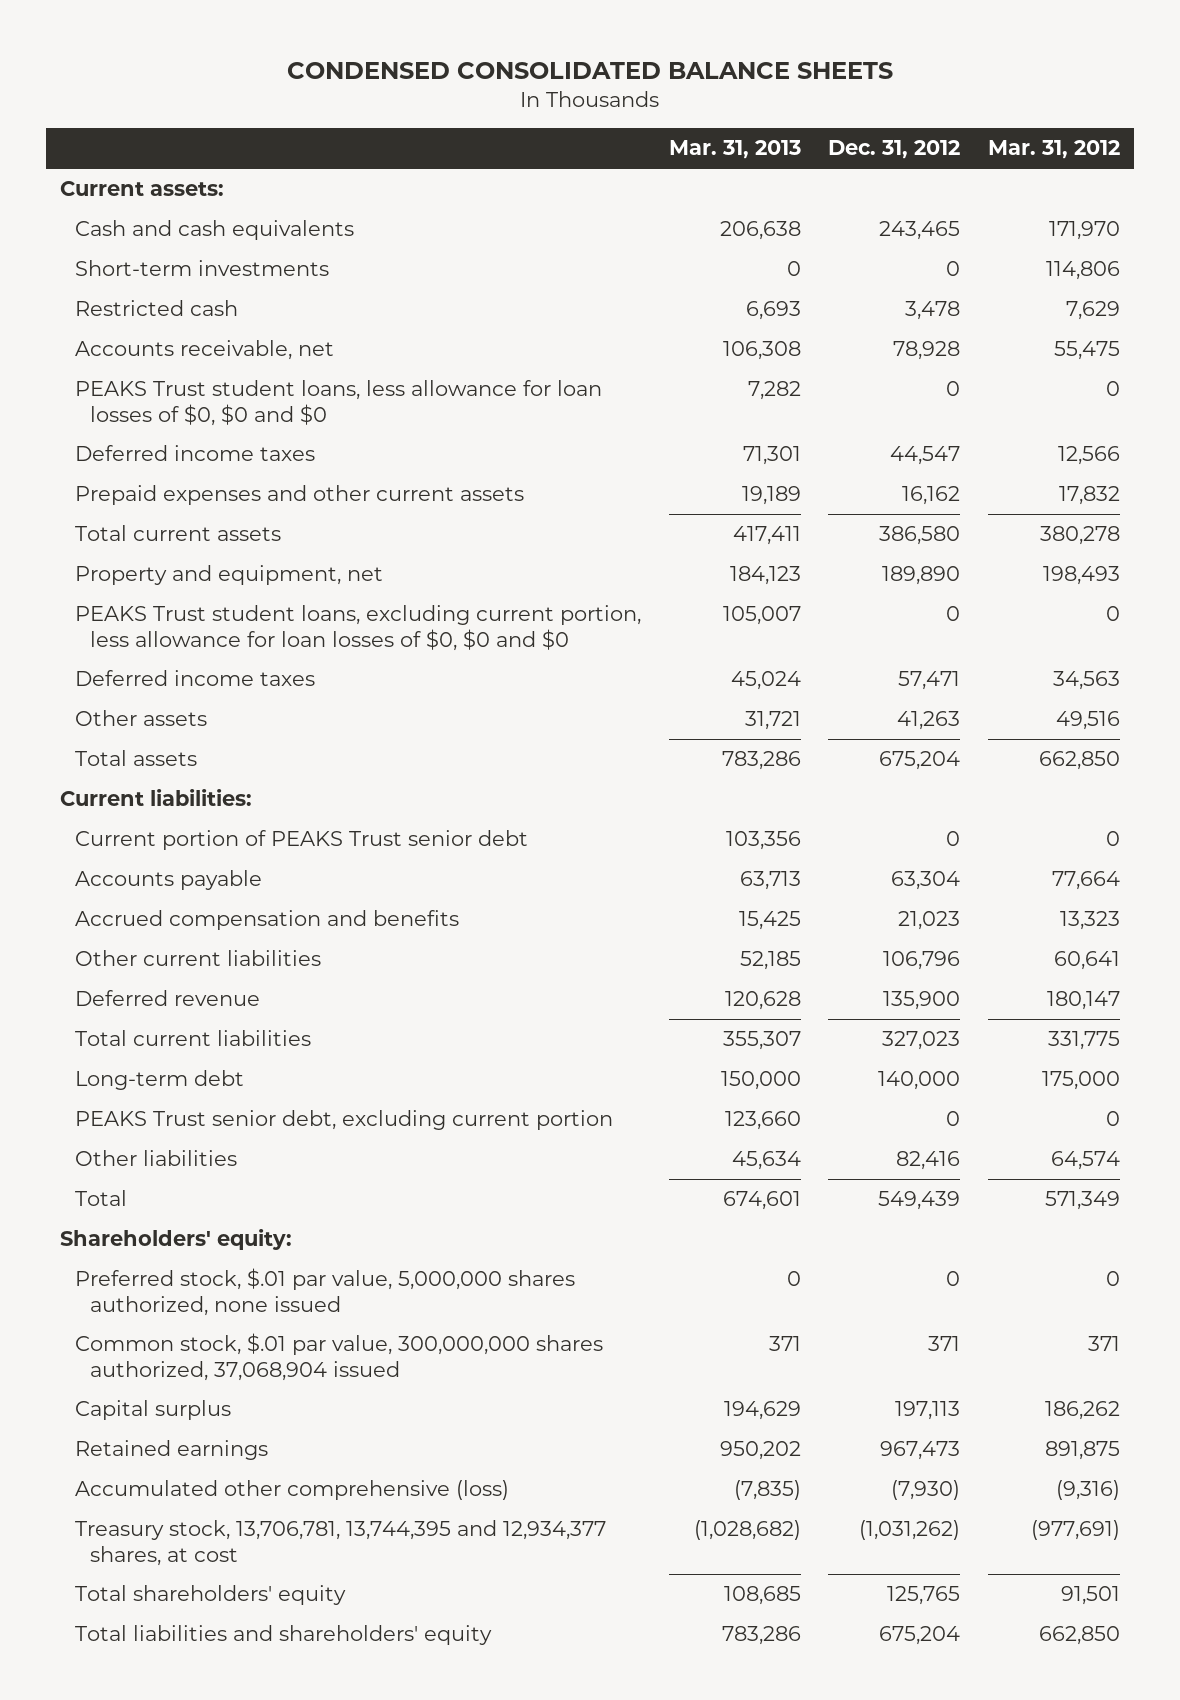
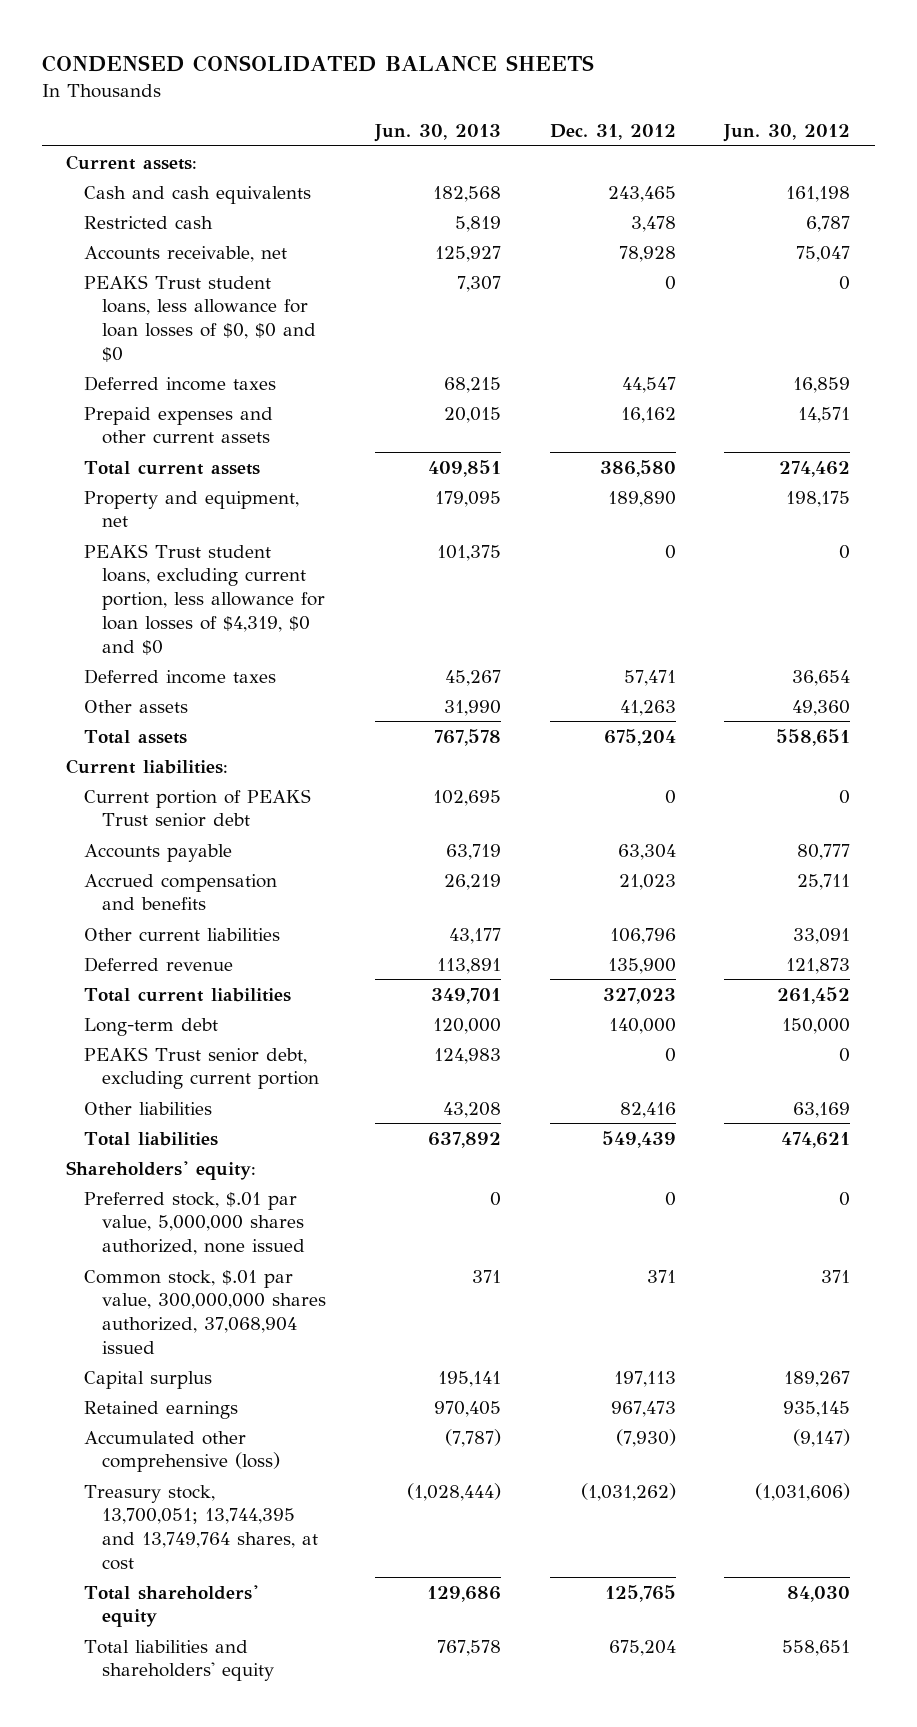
[668,140,801,160] Mar. 31, 2013 -> none
[987,140,1120,160] Mar. 31, 2012 -> none
none -> [373,124,501,143] Jun. 30, 2013
none -> [723,124,851,143] Jun. 30, 2012
[75,260,330,277] Short-term investments -> none
[75,605,642,651] PEAKS Trust student loans, excluding current portion, less allowance for loan losses of $0, $0 and $0 -> [84,543,326,655] PEAKS Trust student loans, excluding current portion, less allowance for loan losses of $4,319, $0 and $0
[75,1190,128,1207] Total -> [84,1131,219,1146] Total liabilities
[75,1520,607,1566] Treasury stock, 13,706,781, 13,744,395 and 12,934,377 shares, at cost -> [84,1484,319,1570] Treasury stock, 13,700,051; 13,744,395 and 13,749,764 shares, at cost

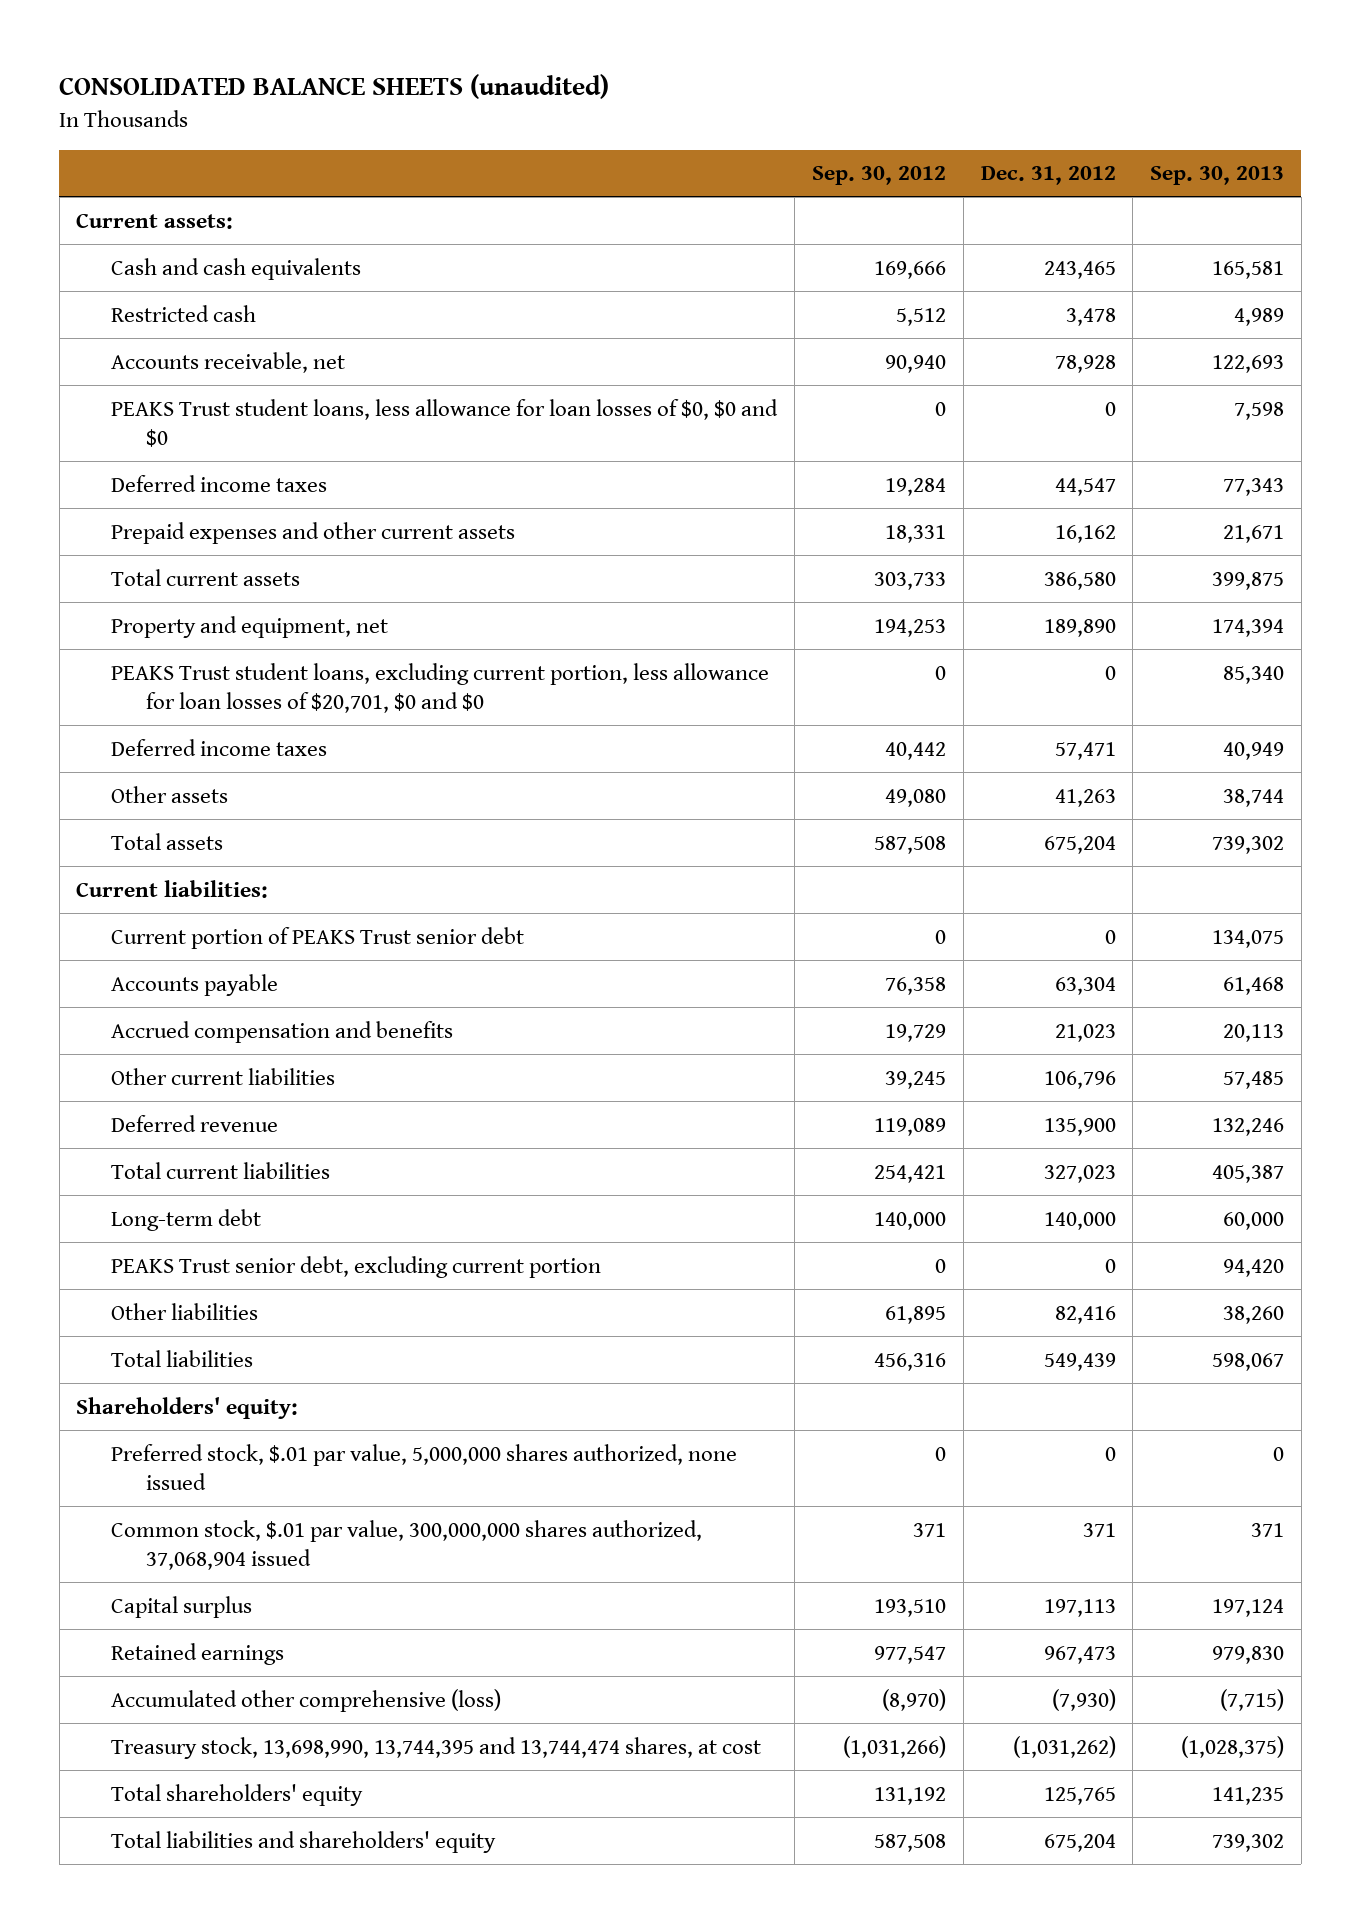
[41,55,594,73] CONDENSED CONSOLIDATED BALANCE SHEETS -> [59,74,610,100] CONSOLIDATED BALANCE SHEETS (unaudited)
[373,124,501,143] Jun. 30, 2013 -> none
[723,124,851,143] Jun. 30, 2012 -> none
none -> [811,166,946,186] Sep. 30, 2012
none -> [1150,166,1285,186] Sep. 30, 2013
[84,543,326,655] PEAKS Trust student loans, excluding current portion, less allowance for loan losses of $4,319, $0 and $0 -> [111,662,770,714] PEAKS Trust student loans, excluding current portion, less allowance for loan losses of $20,701, $0 and $0
[84,1484,319,1570] Treasury stock, 13,700,051; 13,744,395 and 13,749,764 shares, at cost -> [111,1736,762,1759] Treasury stock, 13,698,990, 13,744,395 and 13,744,474 shares, at cost

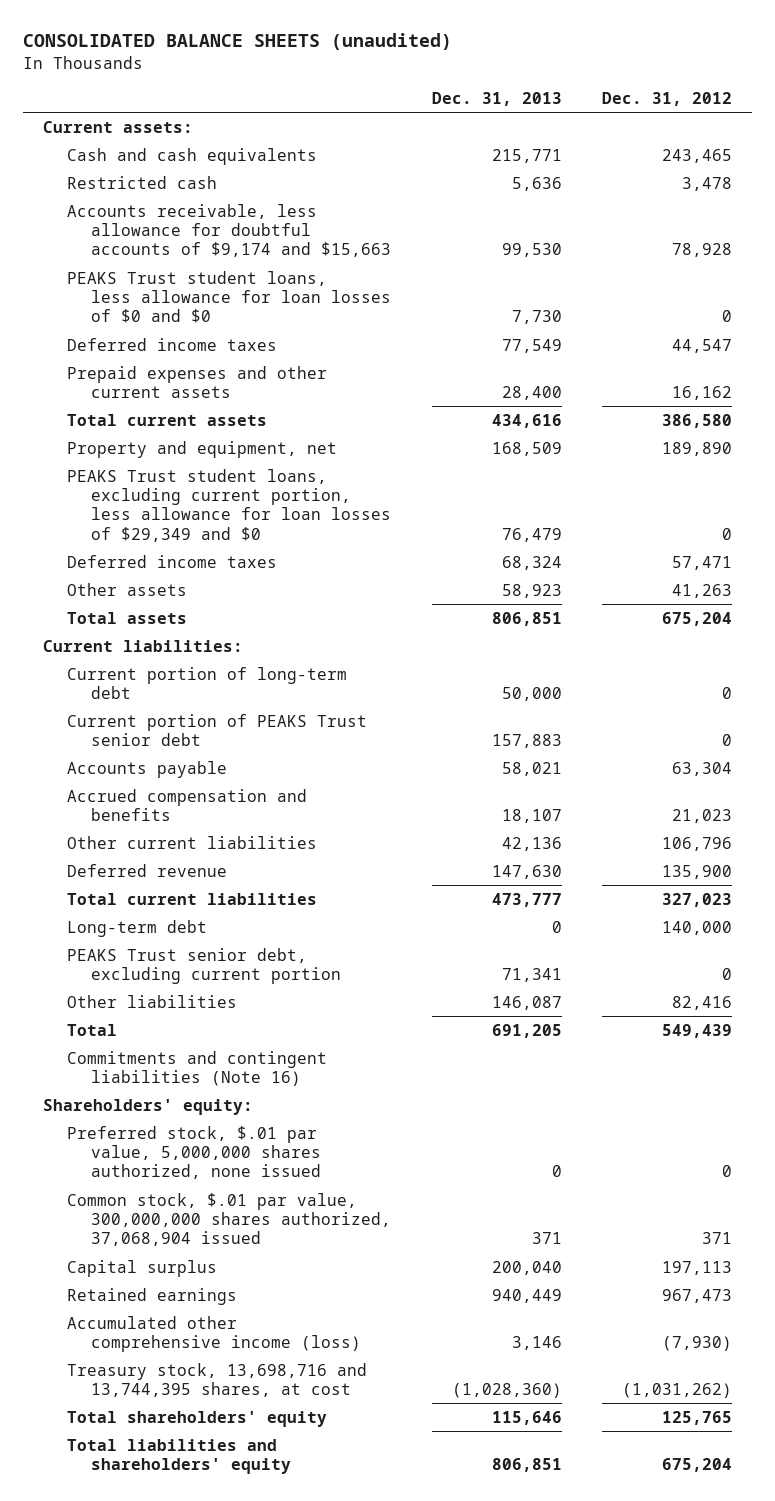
[811,166,946,186] Sep. 30, 2012 -> none
[1150,166,1285,186] Sep. 30, 2013 -> none
none -> [431,91,562,106] Dec. 31, 2013
[111,351,346,373] Accounts receivable, net -> [67,203,392,258] Accounts receivable, less allowance for doubtful accounts of $9,174 and $15,663
[111,398,779,448] PEAKS Trust student loans, less allowance for loan losses of $0, $0 and $0 -> [67,270,392,324] PEAKS Trust student loans, less allowance for loan losses of $0 and $0
[111,662,770,714] PEAKS Trust student loans, excluding current portion, less allowance for loan losses of $20,701, $0 and $0 -> [67,468,392,542] PEAKS Trust student loans, excluding current portion, less allowance for loan losses of $29,349 and $0
none -> [67,666,348,700] Current portion of long-term debt
[111,1349,254,1367] Total liabilities -> [67,1023,118,1036] Total
none -> [67,1050,328,1087] Commitments and contingent liabilities (Note 16)
[111,1688,502,1712] Accumulated other comprehensive (loss) -> [67,1315,362,1353] Accumulated other comprehensive income (loss)
[111,1736,762,1759] Treasury stock, 13,698,990, 13,744,395 and 13,744,474 shares, at cost -> [67,1362,368,1398] Treasury stock, 13,698,716 and 13,744,395 shares, at cost

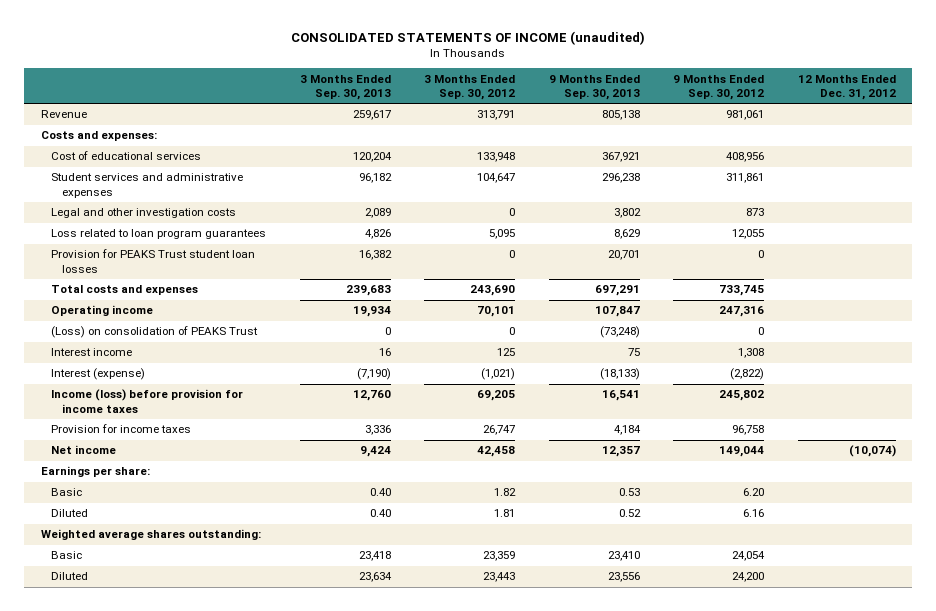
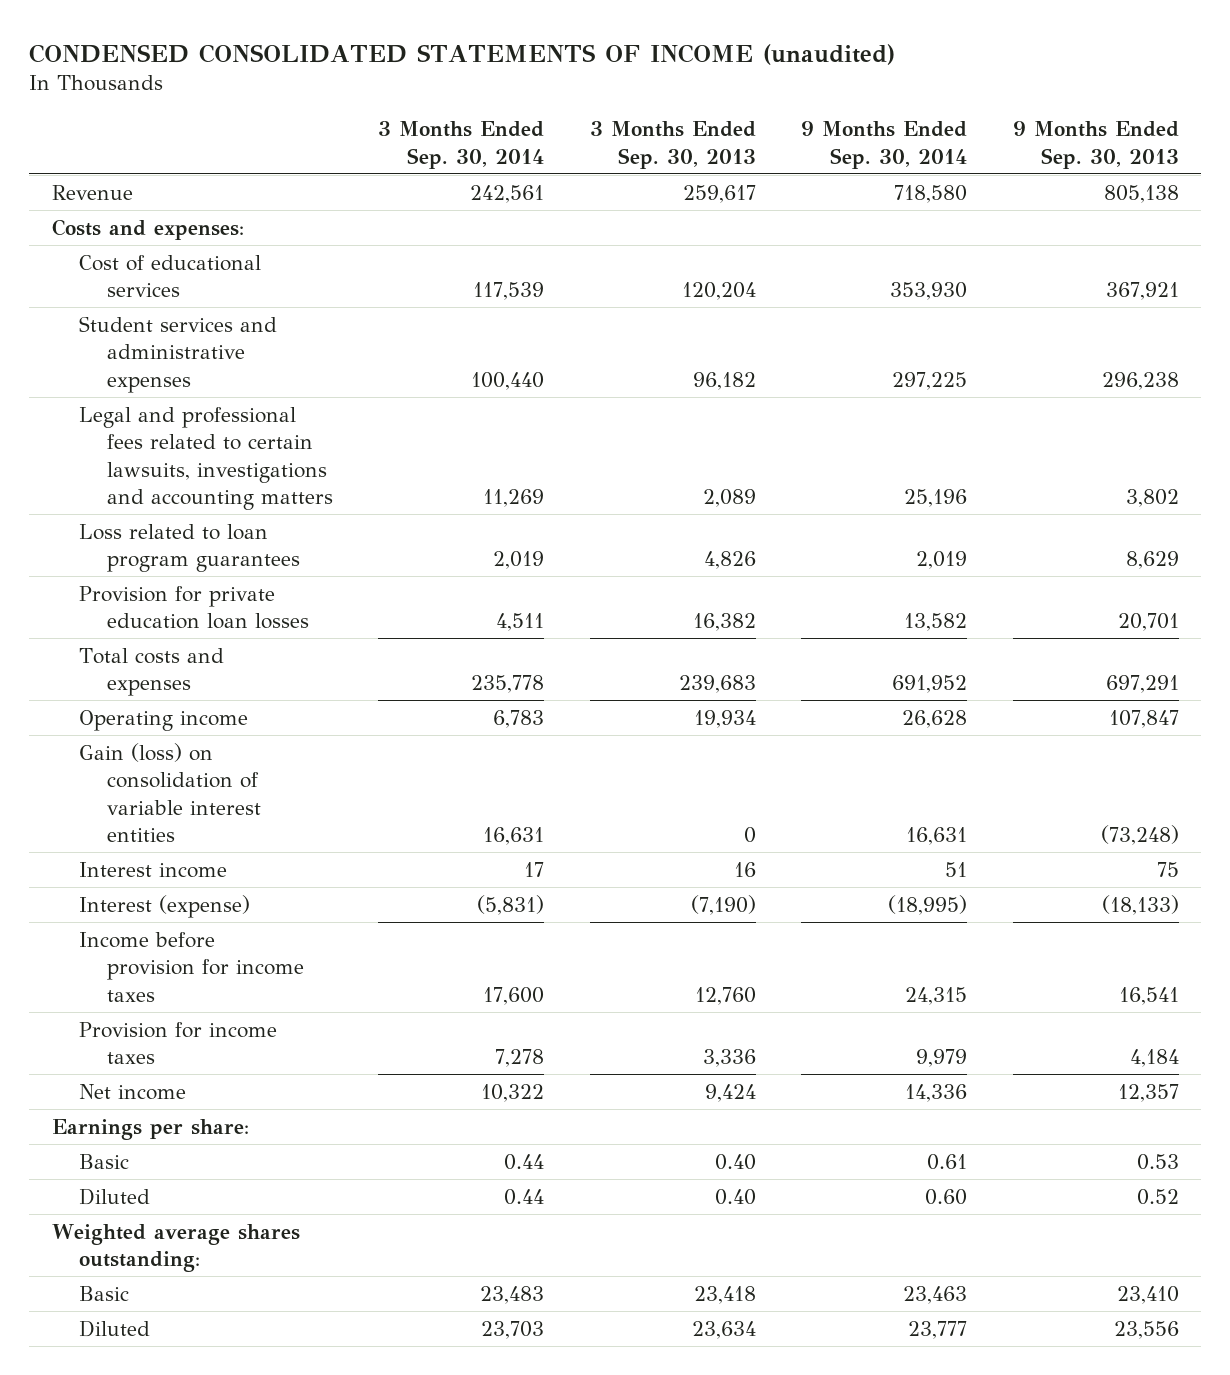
[291,30,646,45] CONSOLIDATED STATEMENTS OF INCOME (unaudited) -> [28,43,895,65] CONDENSED CONSOLIDATED STATEMENTS OF INCOME (unaudited)
[424,74,516,100] 3 Months Ended Sep. 30, 2012 -> none
[673,74,765,100] 9 Months Ended Sep. 30, 2012 -> none
[797,74,896,100] 12 Months Ended Dec. 31, 2012 -> none
none -> [378,121,545,169] 3 Months Ended Sep. 30, 2014
none -> [801,121,968,169] 9 Months Ended Sep. 30, 2014
[51,208,237,219] Legal and other investigation costs -> [79,406,333,511] Legal and professional fees related to certain lawsuits, investigations and accounting matters
[51,249,256,273] Provision for PEAKS Trust student loan losses -> [79,585,309,630] Provision for private education loan losses
[51,326,259,339] (Loss) on consolidation of PEAKS Trust -> [79,742,261,843] Gain (loss) on consolidation of variable interest entities
[51,389,244,413] Income (loss) before provision for income taxes -> [79,931,304,1002] Income before provision for income taxes

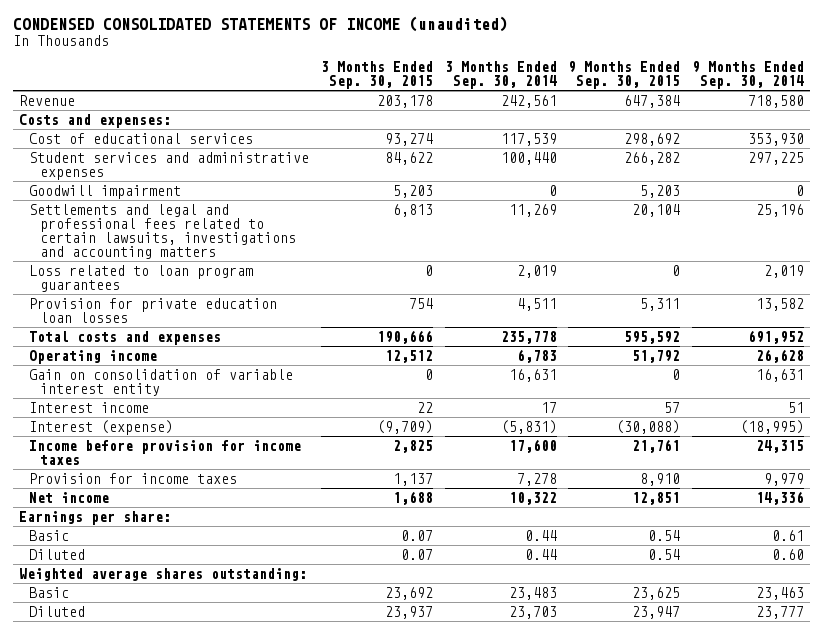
[589,121,756,169] 3 Months Ended Sep. 30, 2013 -> none
[1012,121,1179,169] 9 Months Ended Sep. 30, 2013 -> none
none -> [321,60,434,89] 3 Months Ended Sep. 30, 2015
none -> [568,60,681,89] 9 Months Ended Sep. 30, 2015
none -> [29,184,182,199] Goodwill impairment
[79,406,333,511] Legal and professional fees related to certain lawsuits, investigations and accounting matters -> [29,203,297,260] Settlements and legal and professional fees related to certain lawsuits, investigations and accounting matters
[79,742,261,843] Gain (loss) on consolidation of variable interest entities -> [29,368,294,396] Gain on consolidation of variable interest entity

